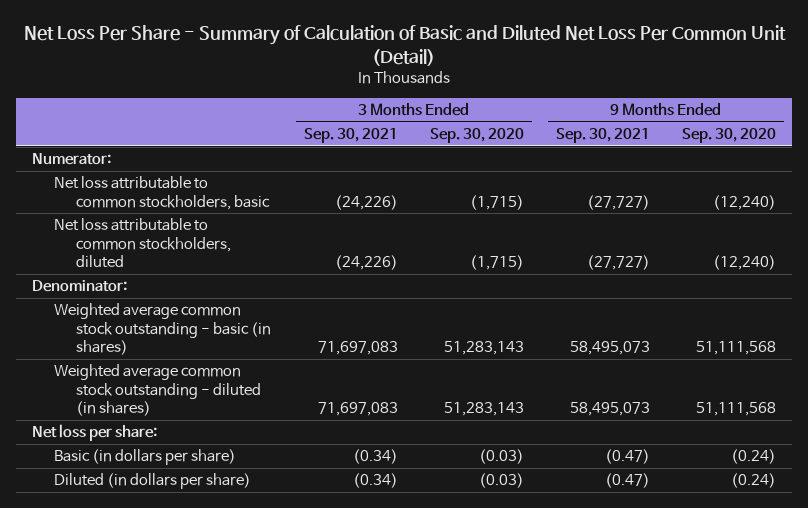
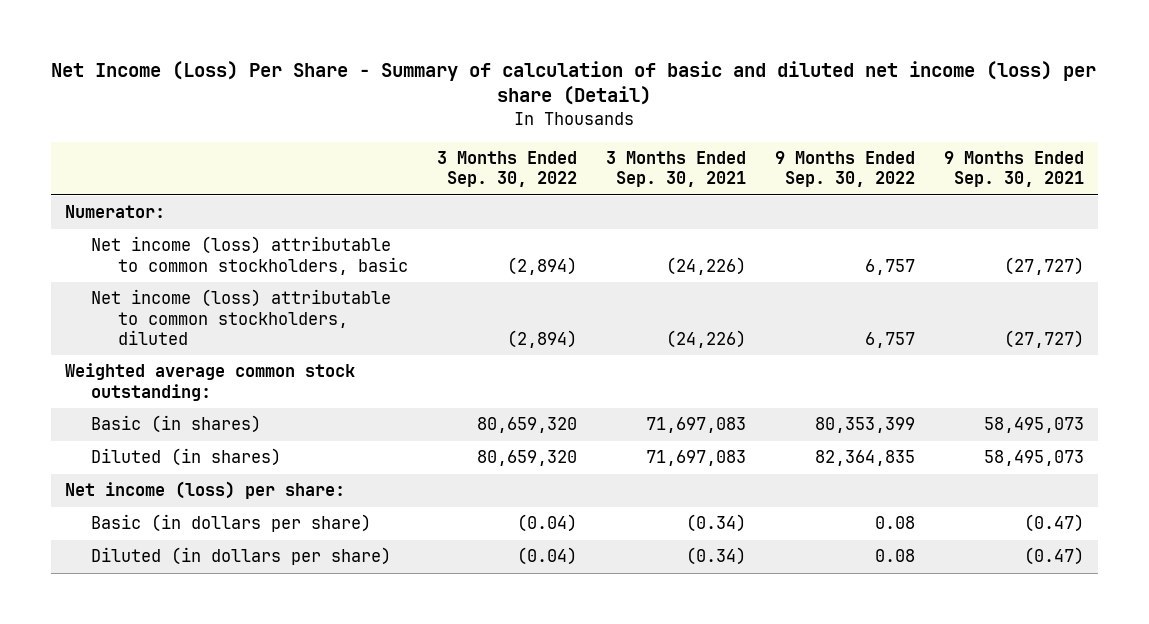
[23,25,786,66] Net Loss Per Share - Summary of Calculation of Basic and Diluted Net Loss Per Common Unit (Detail) -> [51,60,1097,106] Net Income (Loss) Per Share - Summary of calculation of basic and diluted net income (loss) per share (Detail)
[429,128,524,144] Sep. 30, 2020 -> none
[681,128,776,144] Sep. 30, 2020 -> none
none -> [436,151,577,188] 3 Months Ended Sep. 30, 2022
none -> [774,151,915,188] 9 Months Ended Sep. 30, 2022
[31,280,127,293] Denominator: -> none
[54,176,271,210] Net loss attributable to common stockholders, basic -> [91,236,408,275] Net income (loss) attributable to common stockholders, basic
[54,218,232,269] Net loss attributable to common stockholders, diluted -> [91,289,392,346] Net income (loss) attributable to common stockholders, diluted
none -> [65,363,356,401] Weighted average common stock outstanding:
[54,303,272,356] Weighted average common stock outstanding - basic (in shares) -> [91,415,262,434] Basic (in shares)
[54,364,262,417] Weighted average common stock outstanding - diluted (in shares) -> [91,448,282,467] Diluted (in shares)
[31,424,157,442] Net loss per share: -> [65,481,346,500] Net income (loss) per share:

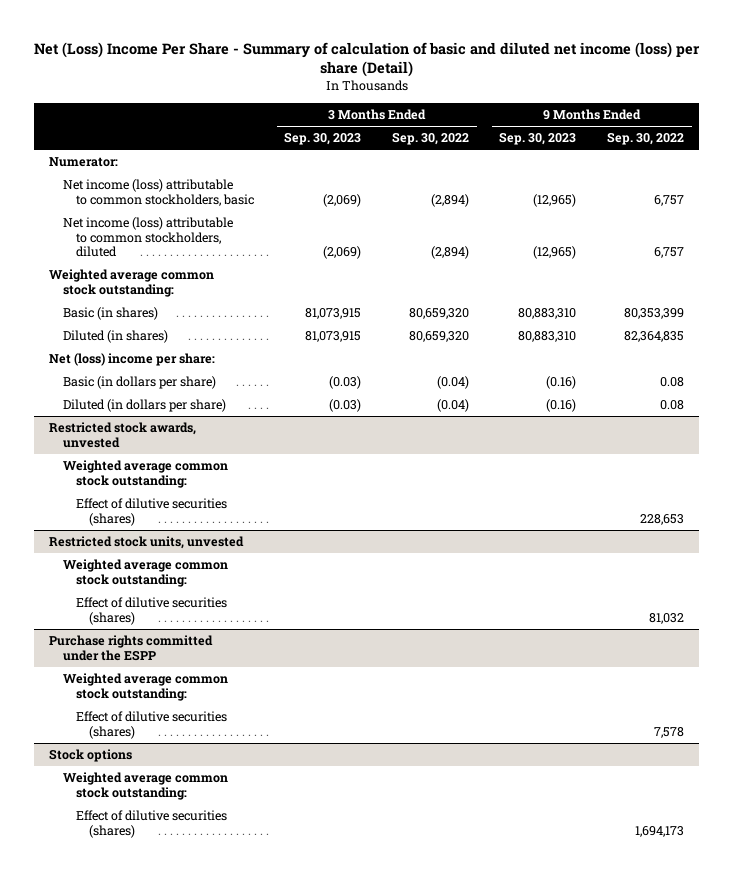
[51,60,1097,106] Net Income (Loss) Per Share - Summary of calculation of basic and diluted net income (loss) per share (Detail) -> [33,41,700,78] Net (Loss) Income Per Share - Summary of calculation of basic and diluted net income (loss) per share (Detail)
[605,151,746,188] 3 Months Ended Sep. 30, 2021 -> none
[943,151,1084,188] 9 Months Ended Sep. 30, 2021 -> none
none -> [284,132,362,146] Sep. 30, 2023
none -> [499,132,577,146] Sep. 30, 2023
[65,481,346,500] Net income (loss) per share: -> [49,353,216,367] Net (loss) income per share:
none -> [49,422,197,448] Restricted stock awards, unvested
none -> [62,460,228,488] Weighted average common stock outstanding:
none -> [75,498,227,526] Effect of dilutive securities (shares)
none -> [49,536,245,550] Restricted stock units, unvested
none -> [62,559,228,587] Weighted average common stock outstanding:
none -> [75,597,227,625] Effect of dilutive securities (shares)
none -> [49,635,214,661] Purchase rights committed under the ESPP
none -> [62,673,228,701] Weighted average common stock outstanding:
none -> [75,711,227,739] Effect of dilutive securities (shares)
none -> [49,749,133,763] Stock options
none -> [62,772,228,800] Weighted average common stock outstanding:
none -> [75,810,227,838] Effect of dilutive securities (shares)

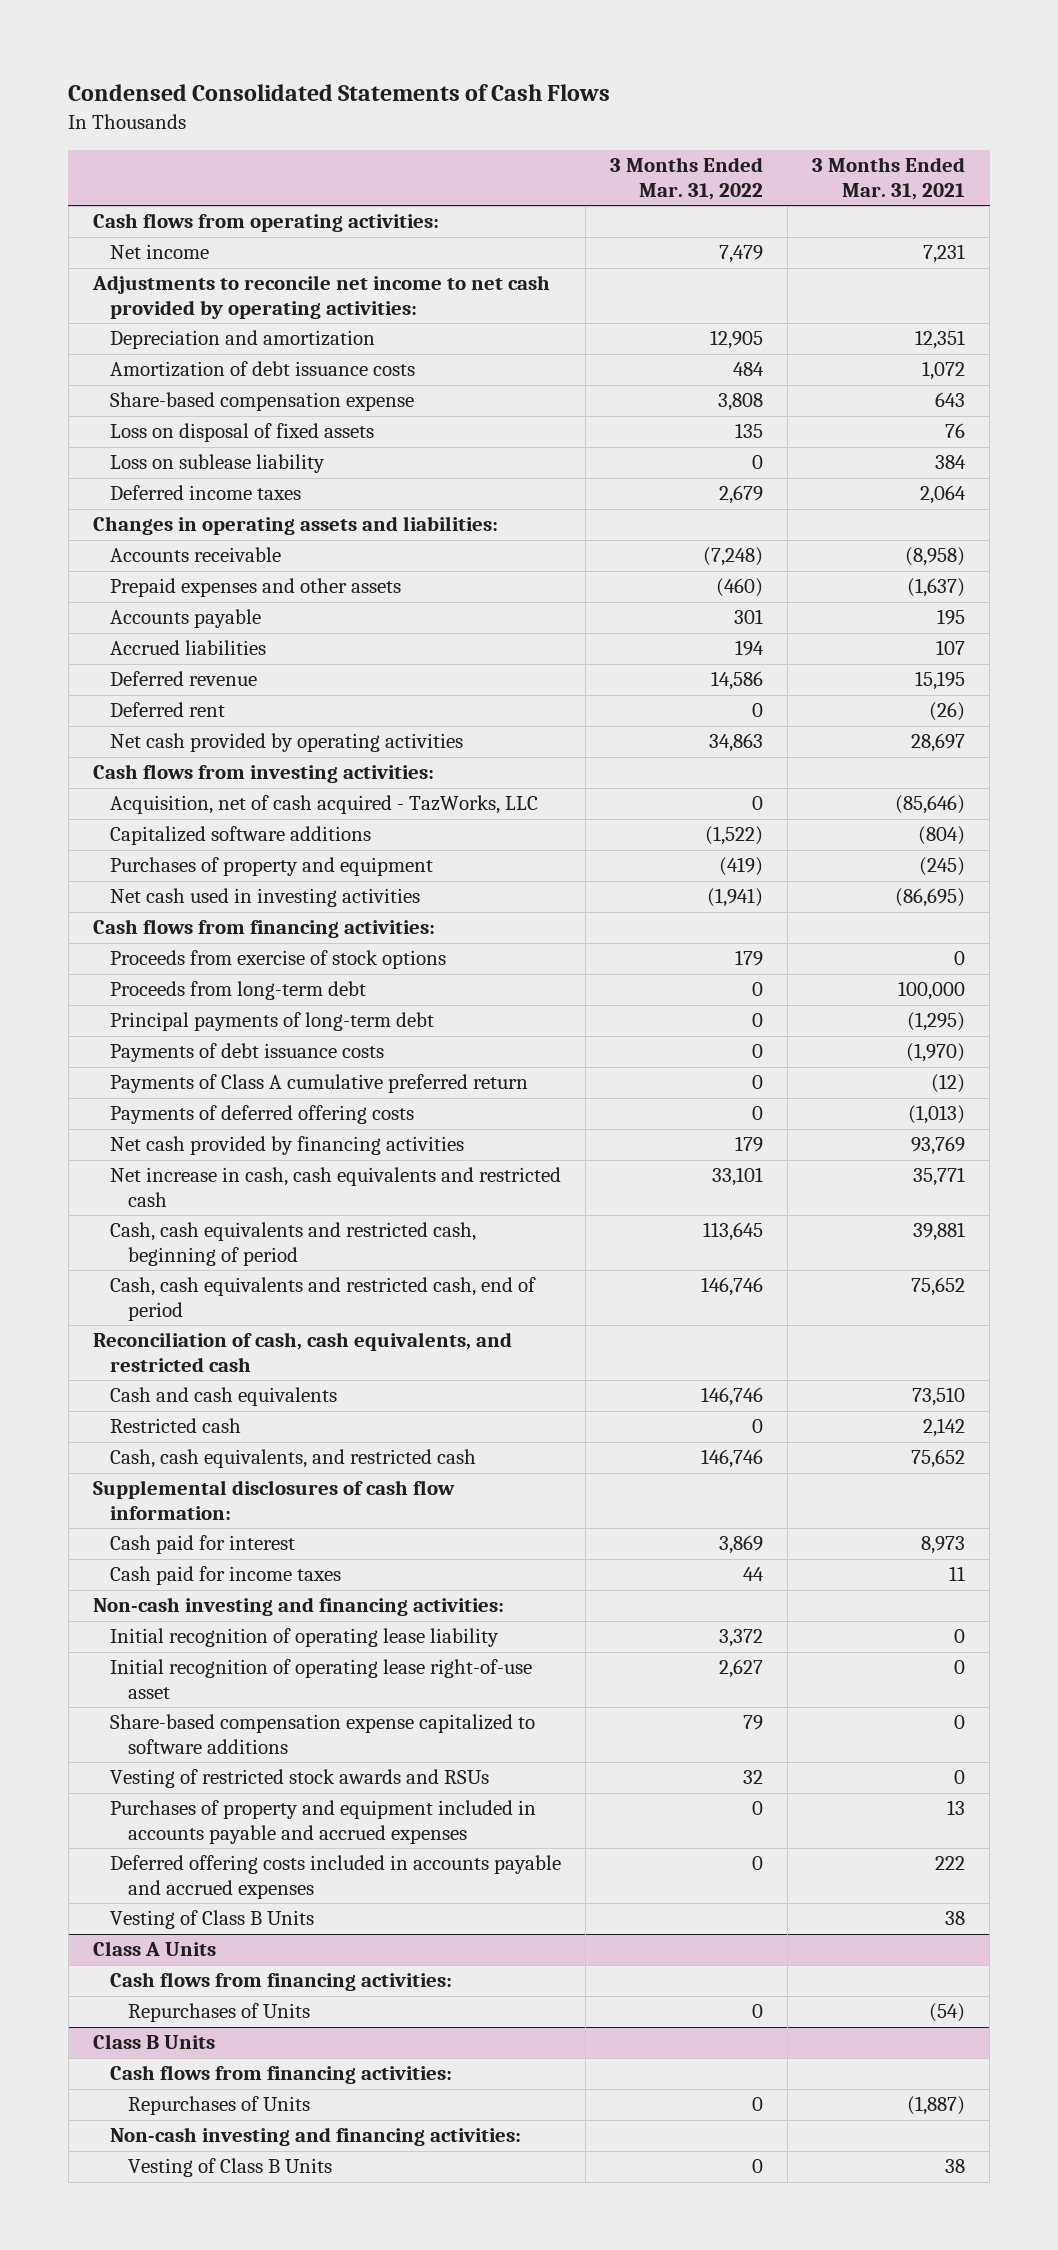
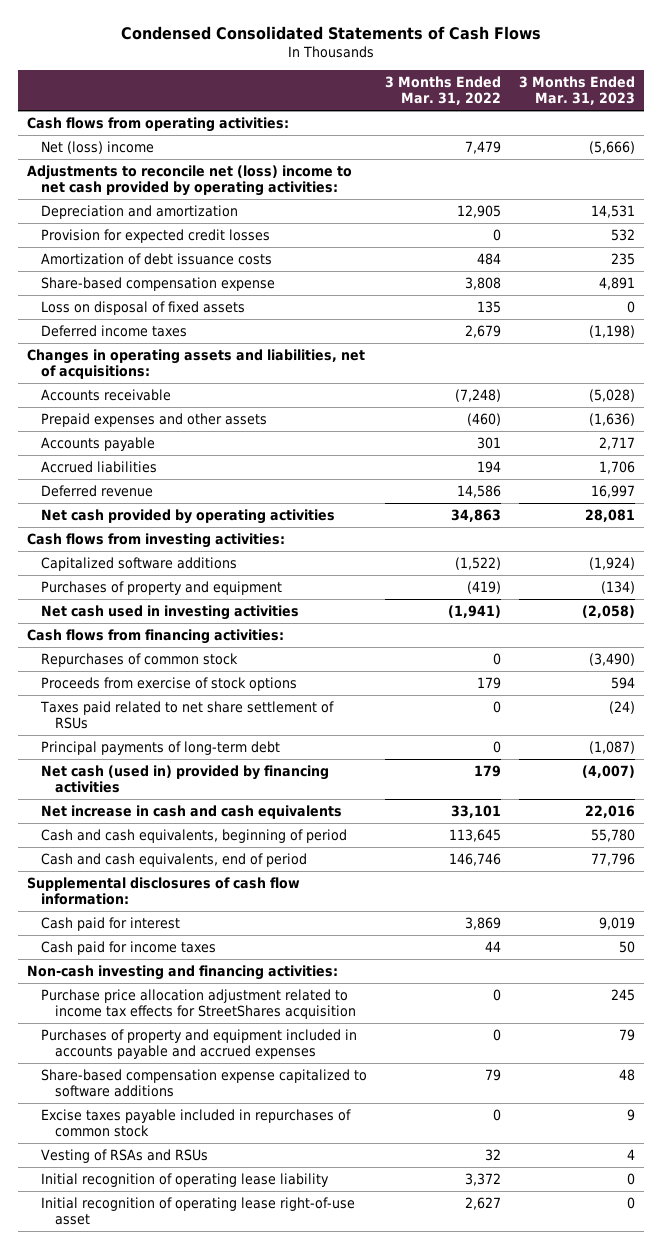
[812,157,966,200] 3 Months Ended Mar. 31, 2021 -> none
none -> [519,75,636,106] 3 Months Ended Mar. 31, 2023
[110,244,210,260] Net income -> [41,140,155,154] Net (loss) income
[91,275,550,319] Adjustments to reconcile net income to net cash provided by operating activities: -> [27,164,353,196] Adjustments to reconcile net (loss) income to net cash provided by operating activities:
none -> [41,228,271,243] Provision for expected credit losses
[110,454,326,474] Loss on sublease liability -> none
[92,516,498,536] Changes in operating assets and liabilities: -> [27,348,366,379] Changes in operating assets and liabilities, net of acquisitions:
[110,702,226,718] Deferred rent -> none
[110,795,539,815] Acquisition, net of cash acquired - TazWorks, LLC -> none
none -> [41,652,239,667] Repurchases of common stock
[110,981,367,1001] Proceeds from long-term debt -> none
none -> [40,700,335,729] Taxes paid related to net share settlement of RSUs
[110,1043,385,1063] Payments of debt issuance costs -> none
[110,1074,529,1094] Payments of Class A cumulative preferred return -> none
[110,1105,415,1125] Payments of deferred offering costs -> none
[92,1332,512,1372] Reconciliation of cash, cash equivalents, and restricted cash -> none
[110,1387,338,1407] Cash and cash equivalents -> none
[110,1418,242,1434] Restricted cash -> none
[110,1449,477,1469] Cash, cash equivalents, and restricted cash -> none
[110,1136,465,1156] Net cash provided by financing activities -> [41,764,330,793] Net cash (used in) provided by financing activities
[110,1167,562,1207] Net increase in cash, cash equivalents and restricted cash -> [41,804,343,819] Net increase in cash and cash equivalents
[110,1222,477,1266] Cash, cash equivalents and restricted cash, beginning of period -> [41,828,348,843] Cash and cash equivalents, beginning of period
[110,1277,537,1321] Cash, cash equivalents and restricted cash, end of period -> [41,852,308,867] Cash and cash equivalents, end of period
none -> [41,988,356,1019] Purchase price allocation adjustment related to income tax effects for StreetShares acquisition
[110,1800,537,1844] Purchases of property and equipment included in accounts payable and accrued expenses -> [41,1028,358,1059] Purchases of property and equipment included in accounts payable and accrued expenses
[110,1714,536,1754] Share-based compensation expense capitalized to software additions -> [41,1068,368,1097] Share-based compensation expense capitalized to software additions
none -> [41,1108,352,1137] Excise taxes payable included in repurchases of common stock
none -> [41,1148,209,1163] Vesting of RSAs and RSUs
[110,1769,490,1789] Vesting of restricted stock awards and RSUs -> none
[110,1855,562,1899] Deferred offering costs included in accounts payable and accrued expenses -> none
[110,1910,315,1930] Vesting of Class B Units -> none
[92,1941,216,1957] Class A Units -> none
[110,1972,453,1992] Cash flows from financing activities: -> none
[127,2003,310,2023] Repurchases of Units -> none
[92,2034,215,2050] Class B Units -> none
[110,2065,453,2085] Cash flows from financing activities: -> none
[127,2096,310,2116] Repurchases of Units -> none
[110,2127,522,2147] Non-cash investing and financing activities: -> none
[127,2158,332,2178] Vesting of Class B Units -> none

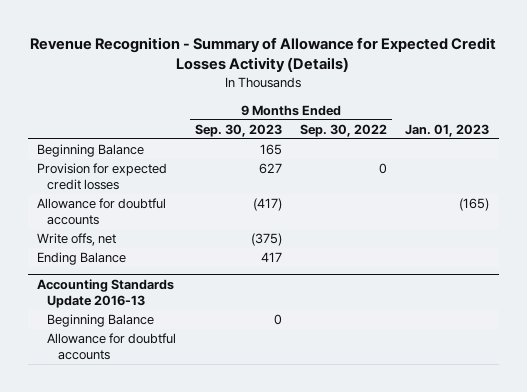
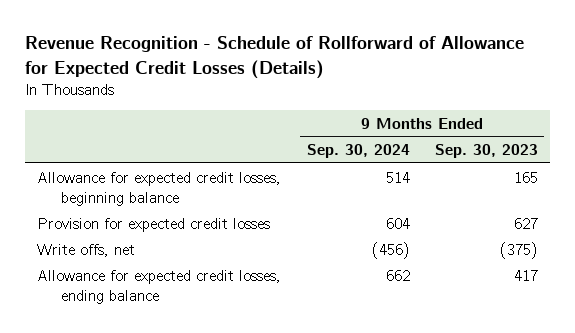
[30,36,497,73] Revenue Recognition - Summary of Allowance for Expected Credit Losses Activity (Details) -> [24,36,524,79] Revenue Recognition - Schedule of Rollforward of Allowance for Expected Credit Losses (Details)
[300,124,388,138] Sep. 30, 2022 -> none
[405,124,490,138] Jan. 01, 2023 -> none
none -> [306,144,410,159] Sep. 30, 2024
[37,144,145,158] Beginning Balance -> [37,171,282,206] Allowance for expected credit losses, beginning balance
[37,198,167,226] Allowance for doubtful accounts -> none
[37,279,175,309] Accounting Standards Update 2016-13 -> none
[47,314,155,328] Beginning Balance -> none
[47,333,177,361] Allowance for doubtful accounts -> none
[37,252,127,266] Ending Balance -> [37,269,282,304] Allowance for expected credit losses, ending balance

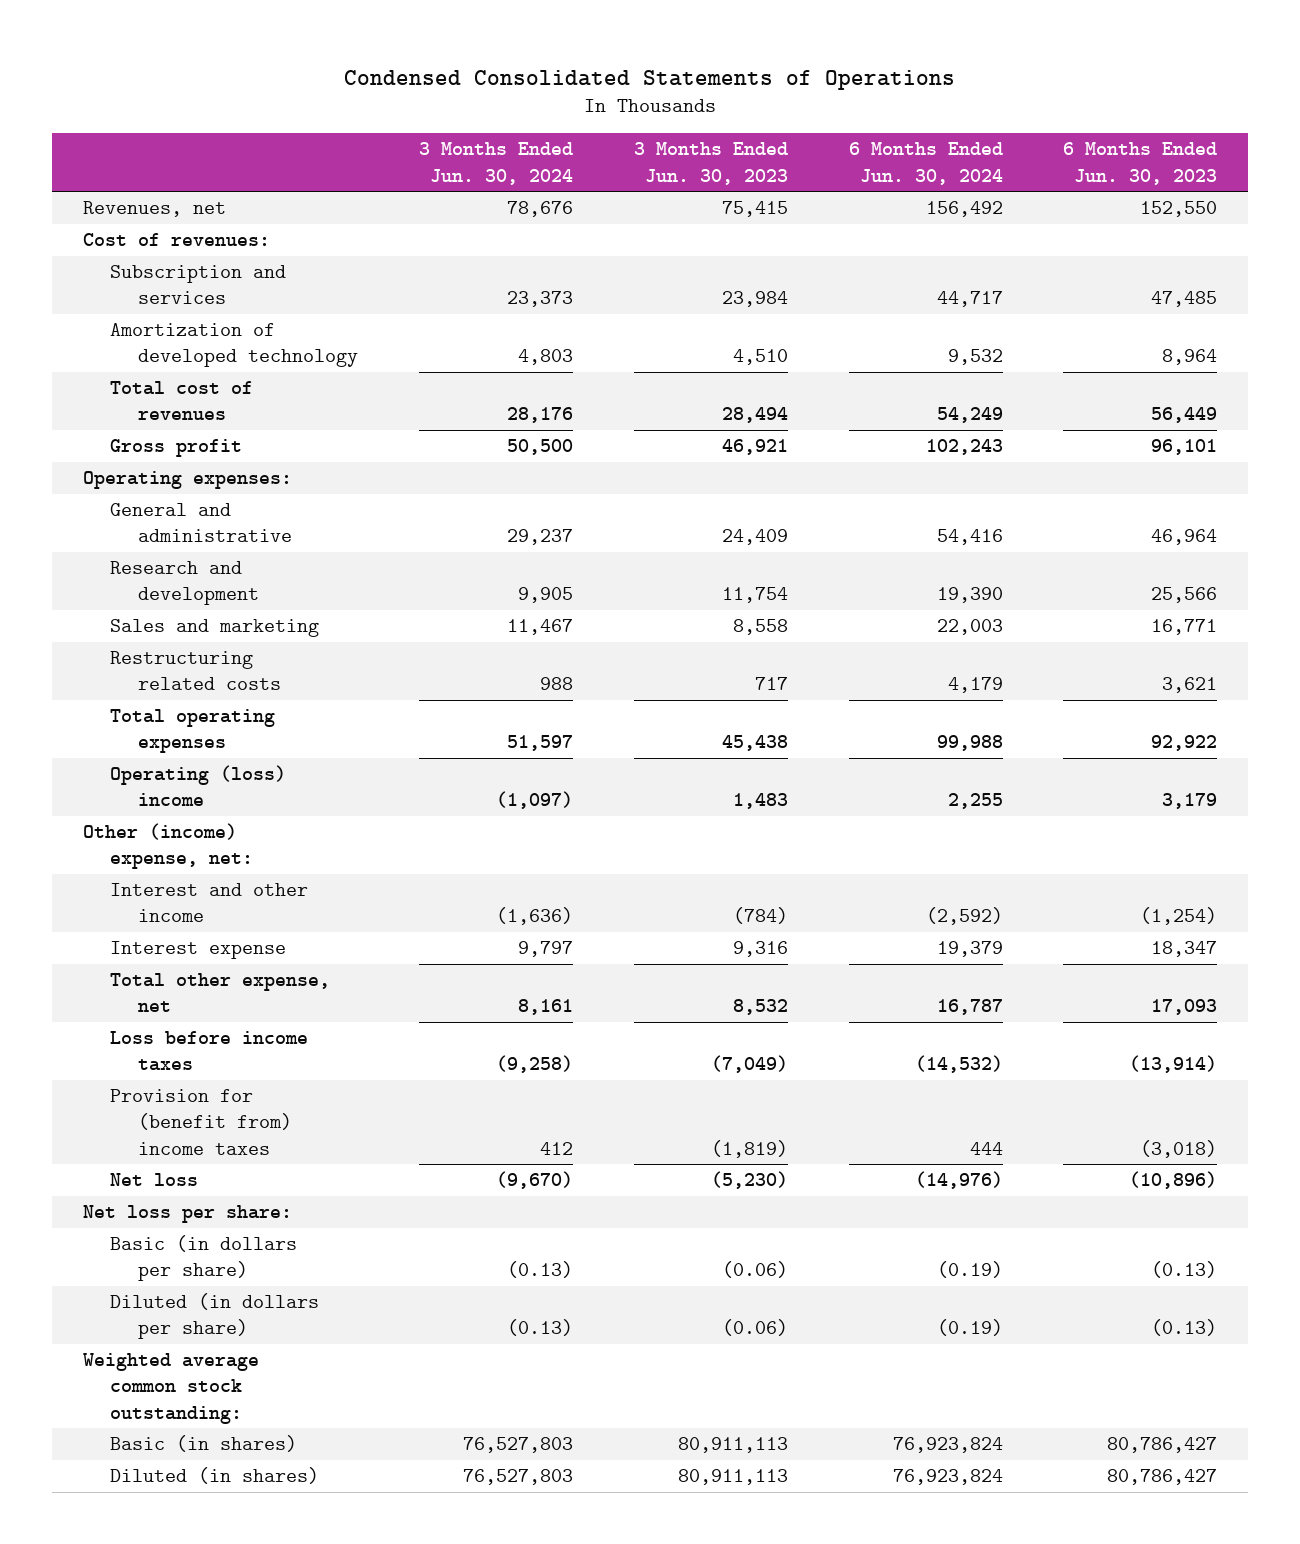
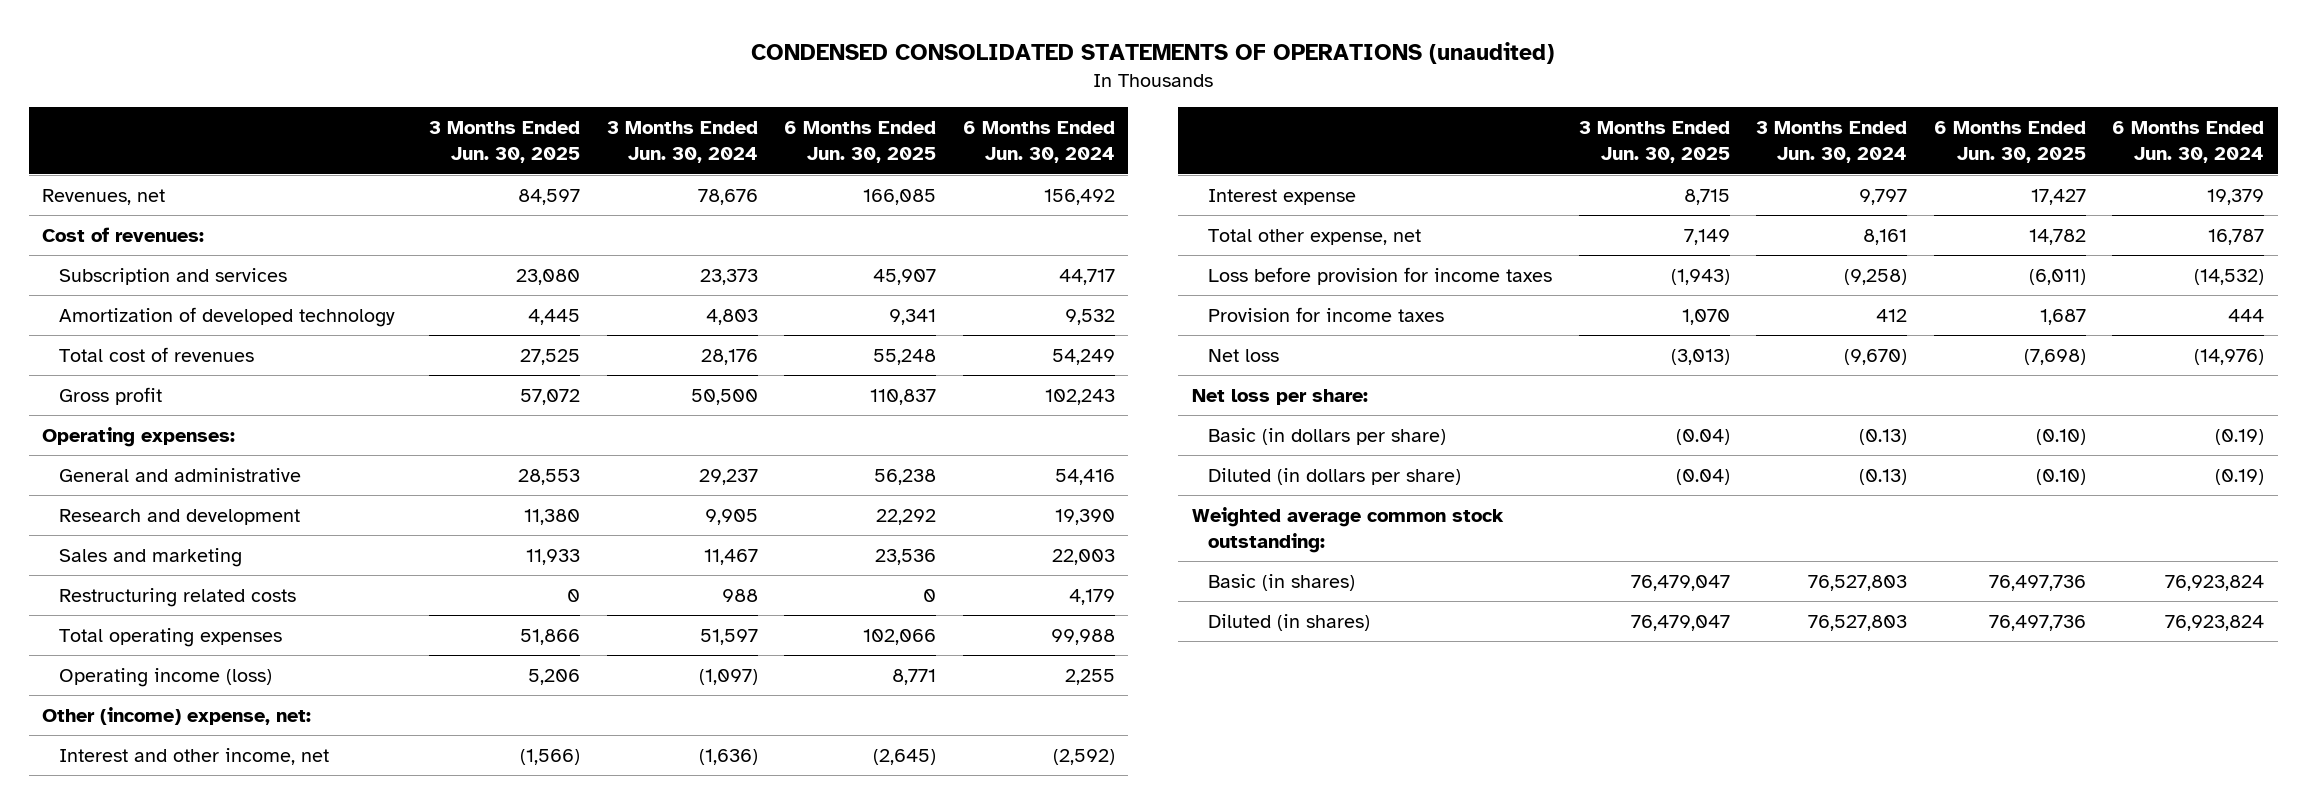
[344,69,956,90] Condensed Consolidated Statements of Operations -> [751,42,1555,65] CONDENSED CONSOLIDATED STATEMENTS OF OPERATIONS (unaudited)
[633,142,788,185] 3 Months Ended Jun. 30, 2023 -> none
[1063,142,1218,185] 6 Months Ended Jun. 30, 2023 -> none
none -> [429,121,581,164] 3 Months Ended Jun. 30, 2025
none -> [784,121,937,164] 6 Months Ended Jun. 30, 2025
[110,765,287,807] Operating (loss) income -> [58,668,272,688] Operating income (loss)
[110,883,309,923] Interest and other income -> [58,748,329,766] Interest and other income, net
[110,1031,309,1072] Loss before income taxes -> [1208,267,1553,286] Loss before provision for income taxes
[110,1089,293,1155] Provision for (benefit from) income taxes -> [1208,307,1445,323] Provision for income taxes

